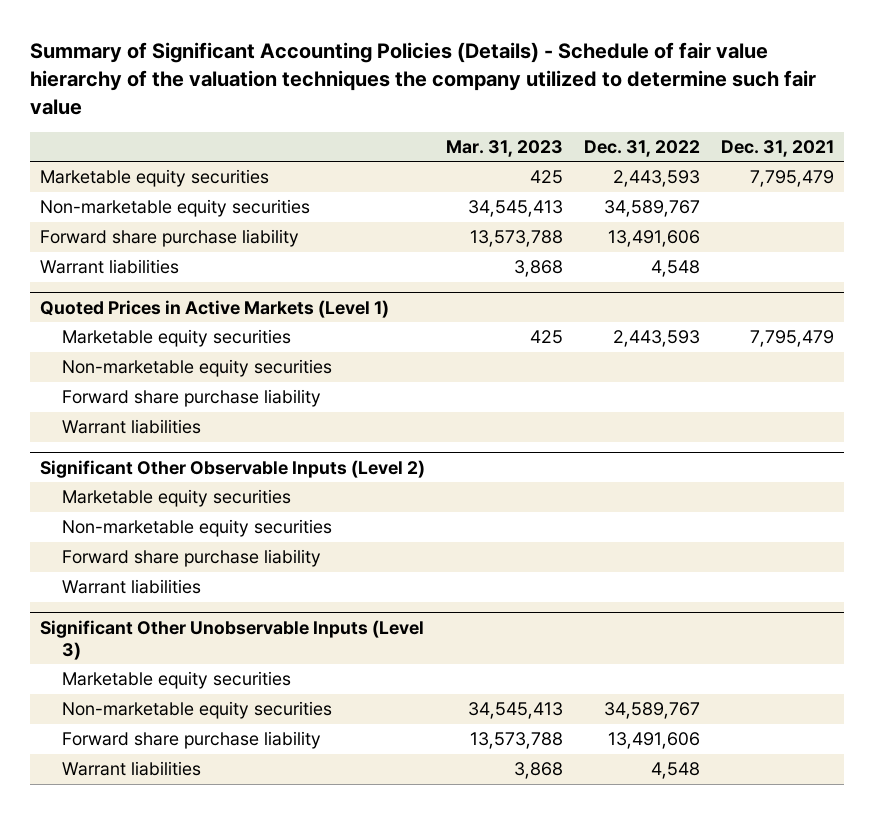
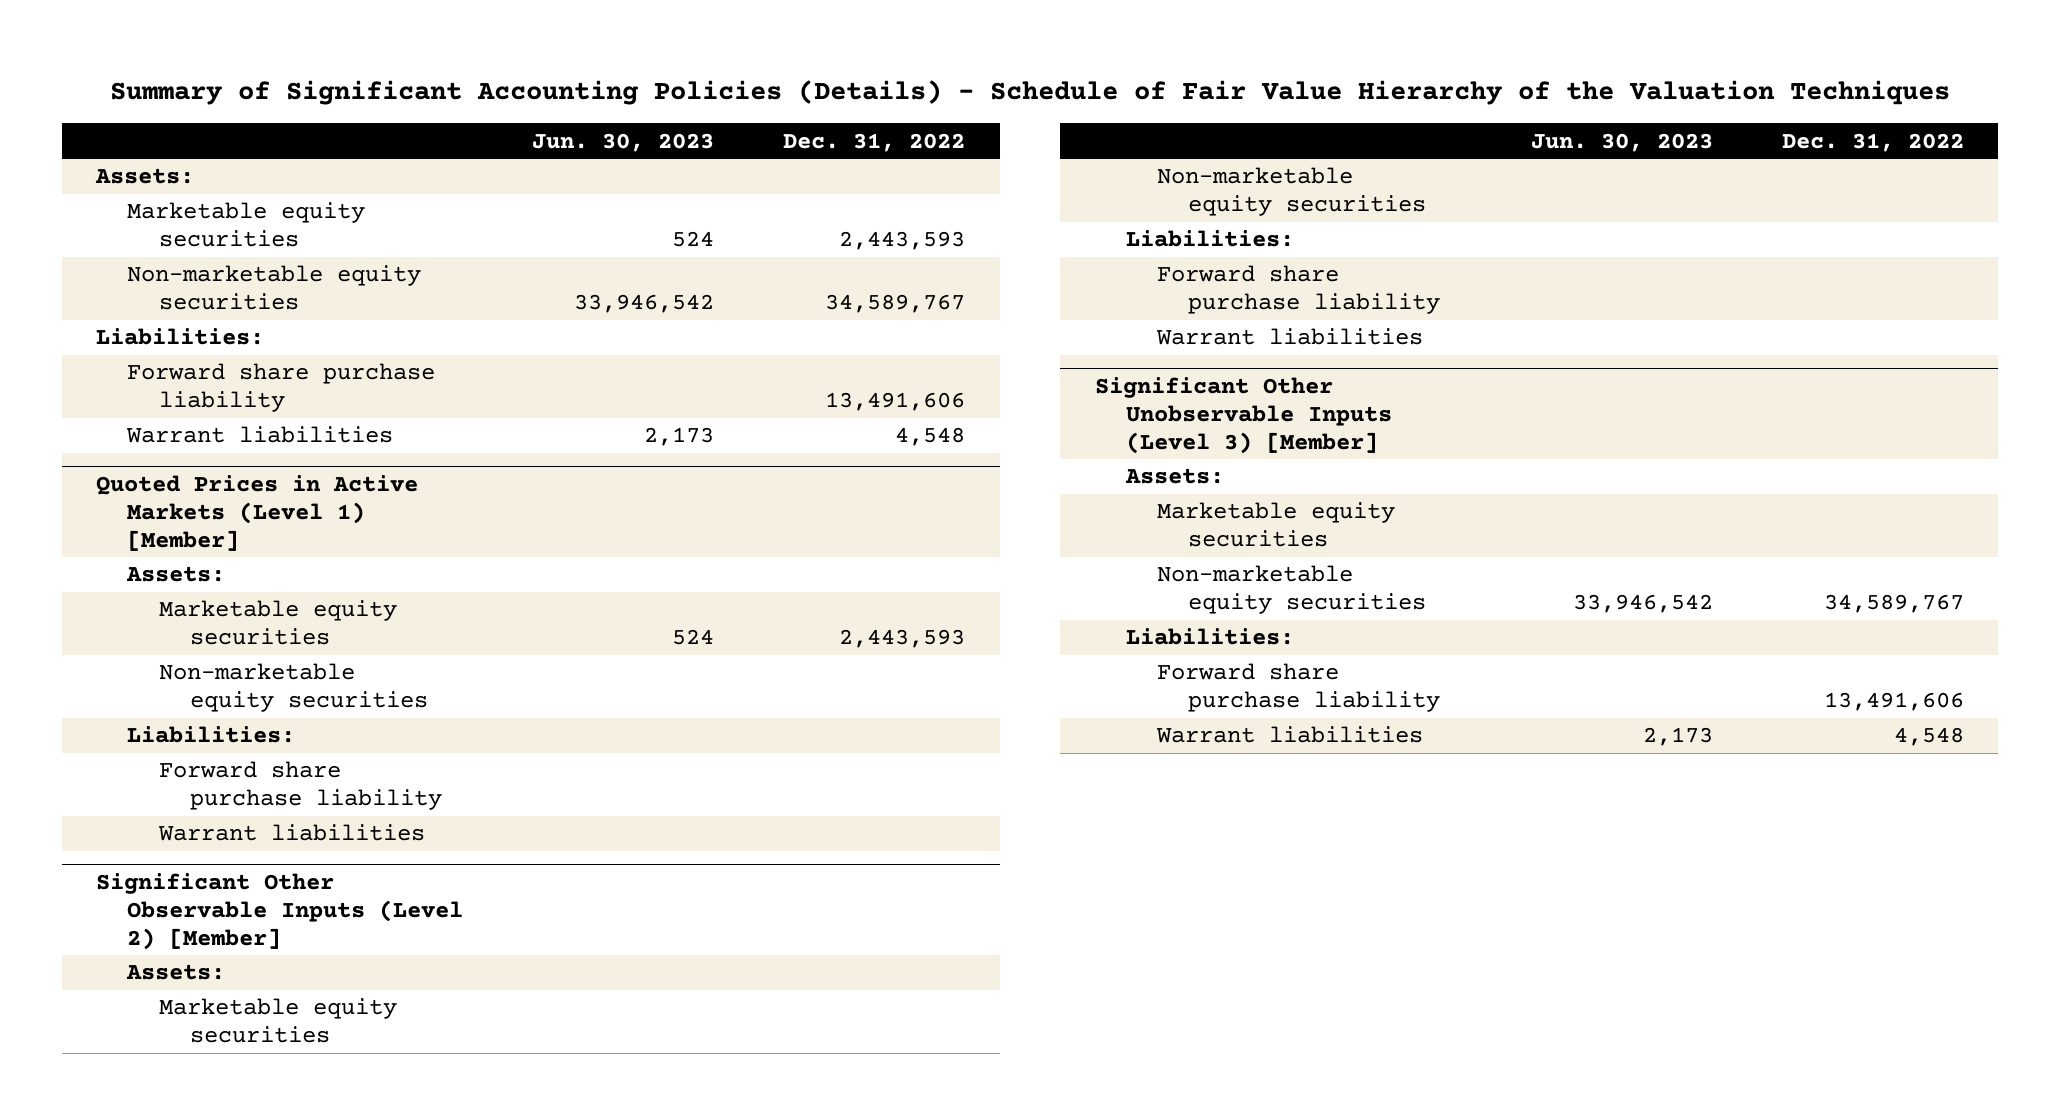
[29,41,816,115] Summary of Significant Accounting Policies (Details) - Schedule of fair value hierarchy of the valuation techniques the company utilized to determine such fair value -> [109,80,1950,106] Summary of Significant Accounting Policies (Details) - Schedule of Fair Value Hierarchy of the Valuation Techniques
[446,139,564,157] Mar. 31, 2023 -> none
[720,139,834,157] Dec. 31, 2021 -> none
none -> [532,132,715,152] Jun. 30, 2023
none -> [95,168,195,185] Assets:
none -> [96,328,265,346] Liabilities:
[40,299,390,318] Quoted Prices in Active Markets (Level 1) -> [96,475,419,551] Quoted Prices in Active Markets (Level 1) [Member]
none -> [126,566,226,583] Assets:
none -> [127,726,296,744] Liabilities:
[40,459,426,478] Significant Other Observable Inputs (Level 2) -> [96,873,464,950] Significant Other Observable Inputs (Level 2) [Member]
none -> [126,964,226,981] Assets:
none -> [1125,230,1294,248] Liabilities:
[40,619,425,660] Significant Other Unobservable Inputs (Level 3) -> [1094,377,1392,454] Significant Other Unobservable Inputs (Level 3) [Member]
none -> [1124,468,1224,485] Assets:
none -> [1125,628,1294,646] Liabilities:

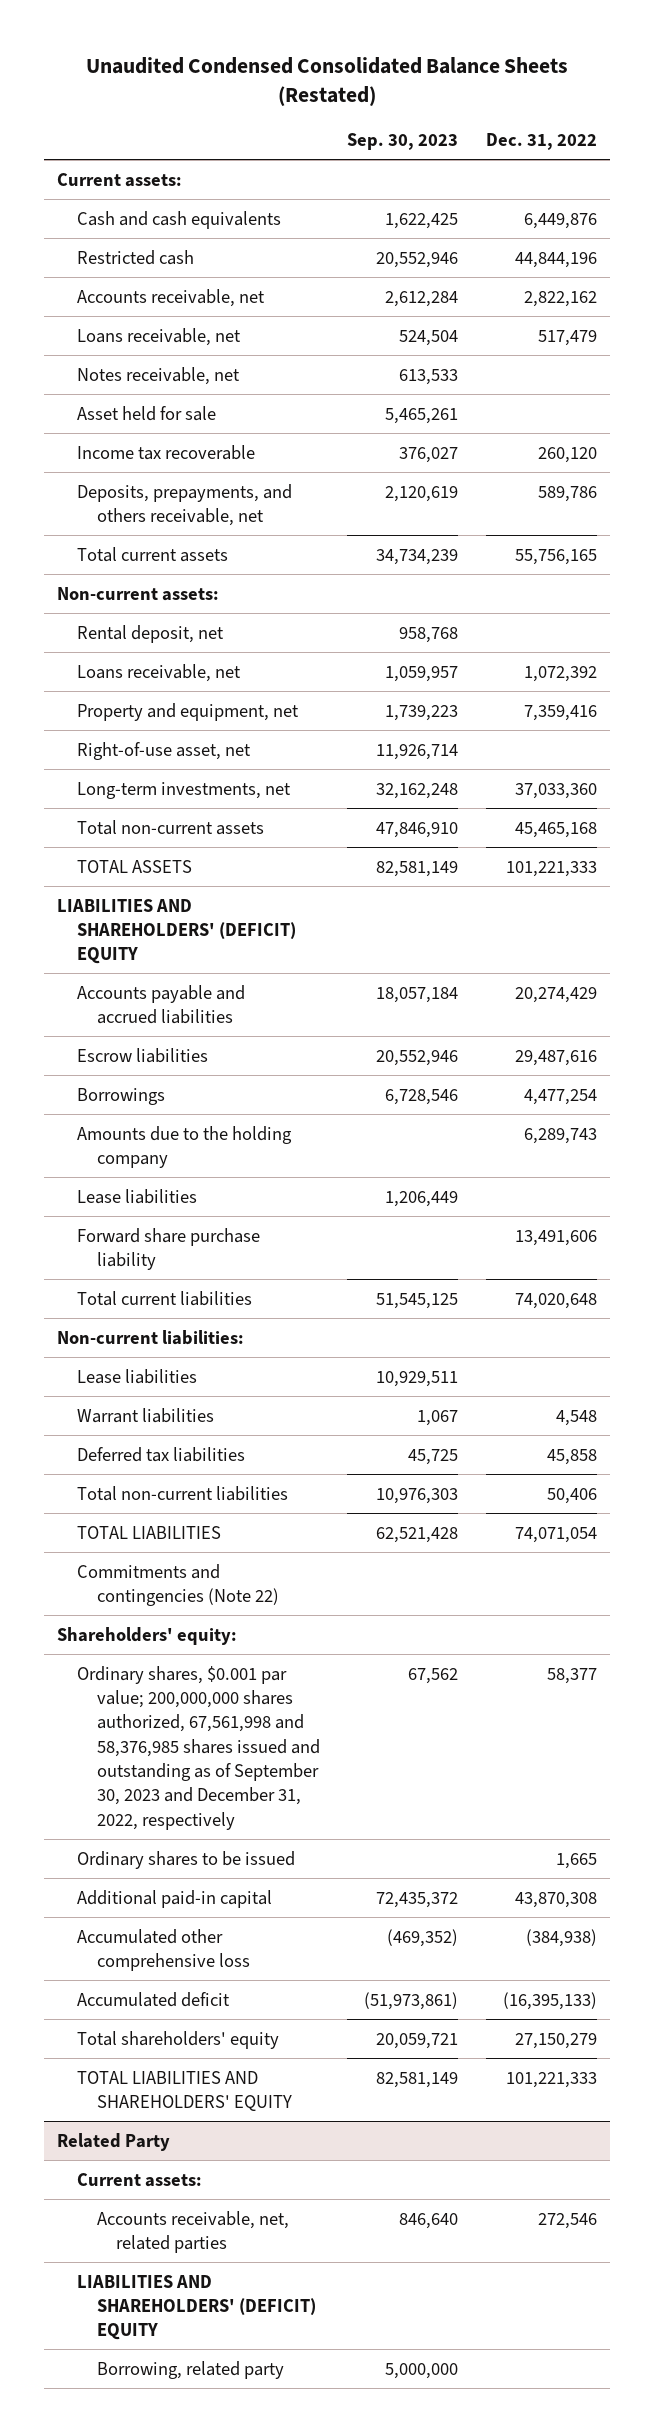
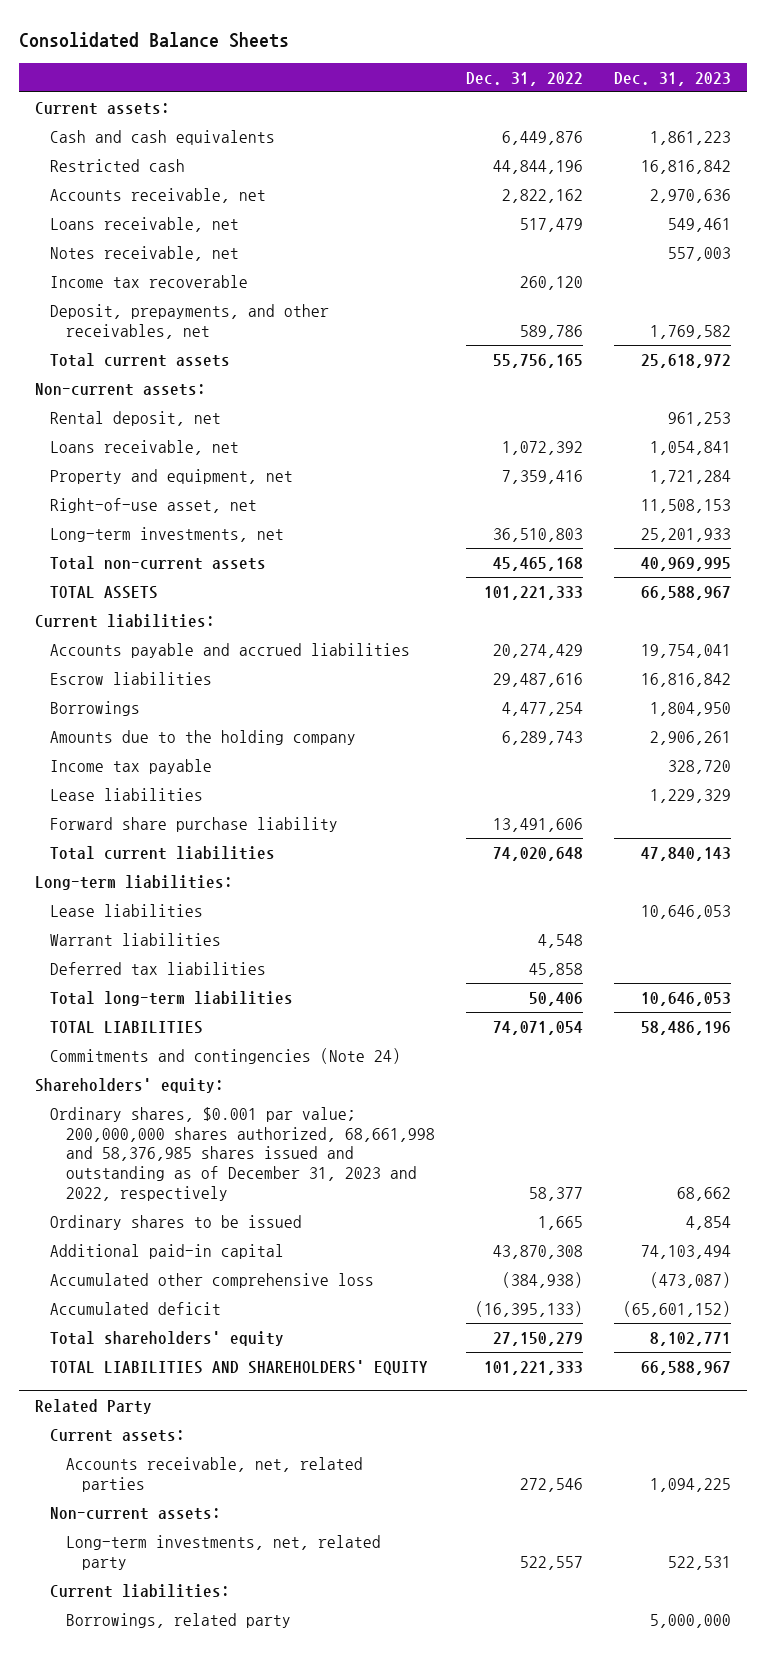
[85,56,568,106] Unaudited Condensed Consolidated Balance Sheets (Restated) -> [19,31,290,48] Consolidated Balance Sheets
[347,133,459,151] Sep. 30, 2023 -> none
none -> [614,71,732,86] Dec. 31, 2023
[77,405,217,421] Asset held for sale -> none
[77,483,293,526] Deposits, prepayments, and others receivable, net -> [50,303,330,339] Deposit, prepayments, and other receivables, net
[514,782,597,799] 37,033,360 -> [493,527,584,542] 36,510,803
[57,898,297,965] LIABILITIES AND SHAREHOLDERS' (DEFICIT) EQUITY -> none
none -> [34,613,215,628] Current liabilities:
none -> [50,758,213,774] Income tax payable
[57,1329,245,1345] Non-current liabilities: -> [34,874,233,890] Long-term liabilities:
[77,1485,289,1501] Total non-current liabilities -> [50,990,294,1006] Total long-term liabilities
[77,1563,279,1606] Commitments and contingencies (Note 22) -> [50,1047,402,1064] Commitments and contingencies (Note 24)
[77,1665,320,1830] Ordinary shares, $0.001 par value; 200,000,000 shares authorized, 67,561,998 and 58,376,985 shares issued and outstanding as of September 30, 2023 and December 31, 2022, respectively -> [50,1106,436,1201] Ordinary shares, $0.001 par value; 200,000,000 shares authorized, 68,661,998 and 58,376,985 shares issued and outstanding as of December 31, 2023 and 2022, respectively
[77,2274,316,2341] LIABILITIES AND SHAREHOLDERS' (DEFICIT) EQUITY -> none
none -> [50,1506,222,1520] Non-current assets:
none -> [66,1534,382,1570] Long-term investments, net, related party
none -> [50,1583,231,1598] Current liabilities:
[96,2360,284,2379] Borrowing, related party -> [66,1612,292,1628] Borrowings, related party

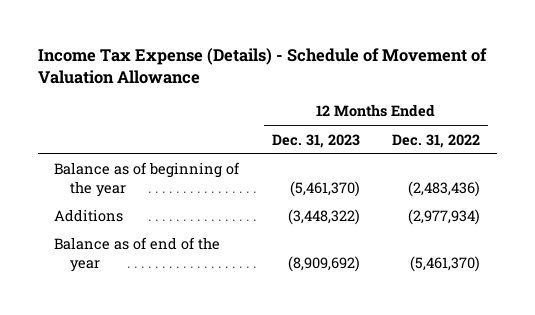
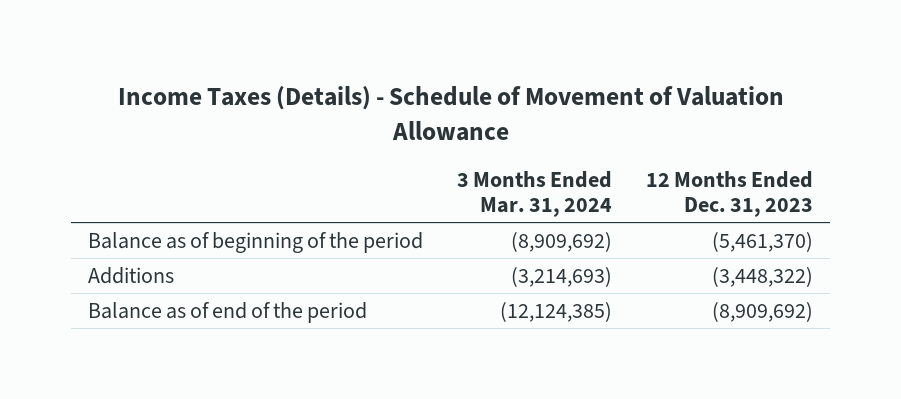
[38,47,488,84] Income Tax Expense (Details) - Schedule of Movement of Valuation Allowance -> [117,86,784,141] Income Taxes (Details) - Schedule of Movement of Valuation Allowance
[392,133,481,148] Dec. 31, 2022 -> none
none -> [457,170,613,218] 3 Months Ended Mar. 31, 2024
[54,162,241,197] Balance as of beginning of the year -> [88,231,424,253] Balance as of beginning of the period
[54,237,221,272] Balance as of end of the year -> [88,301,368,323] Balance as of end of the period

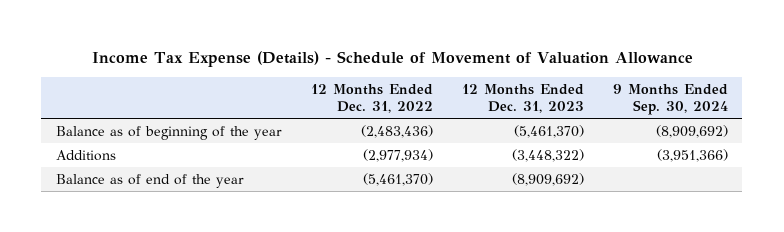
[117,86,784,141] Income Taxes (Details) - Schedule of Movement of Valuation Allowance -> [91,51,693,68] Income Tax Expense (Details) - Schedule of Movement of Valuation Allowance
[457,170,613,218] 3 Months Ended Mar. 31, 2024 -> none
none -> [310,84,433,113] 12 Months Ended Dec. 31, 2022
none -> [612,84,728,115] 9 Months Ended Sep. 30, 2024
[88,231,424,253] Balance as of beginning of the period -> [55,125,282,140] Balance as of beginning of the year
[88,301,368,323] Balance as of end of the period -> [55,173,244,188] Balance as of end of the year

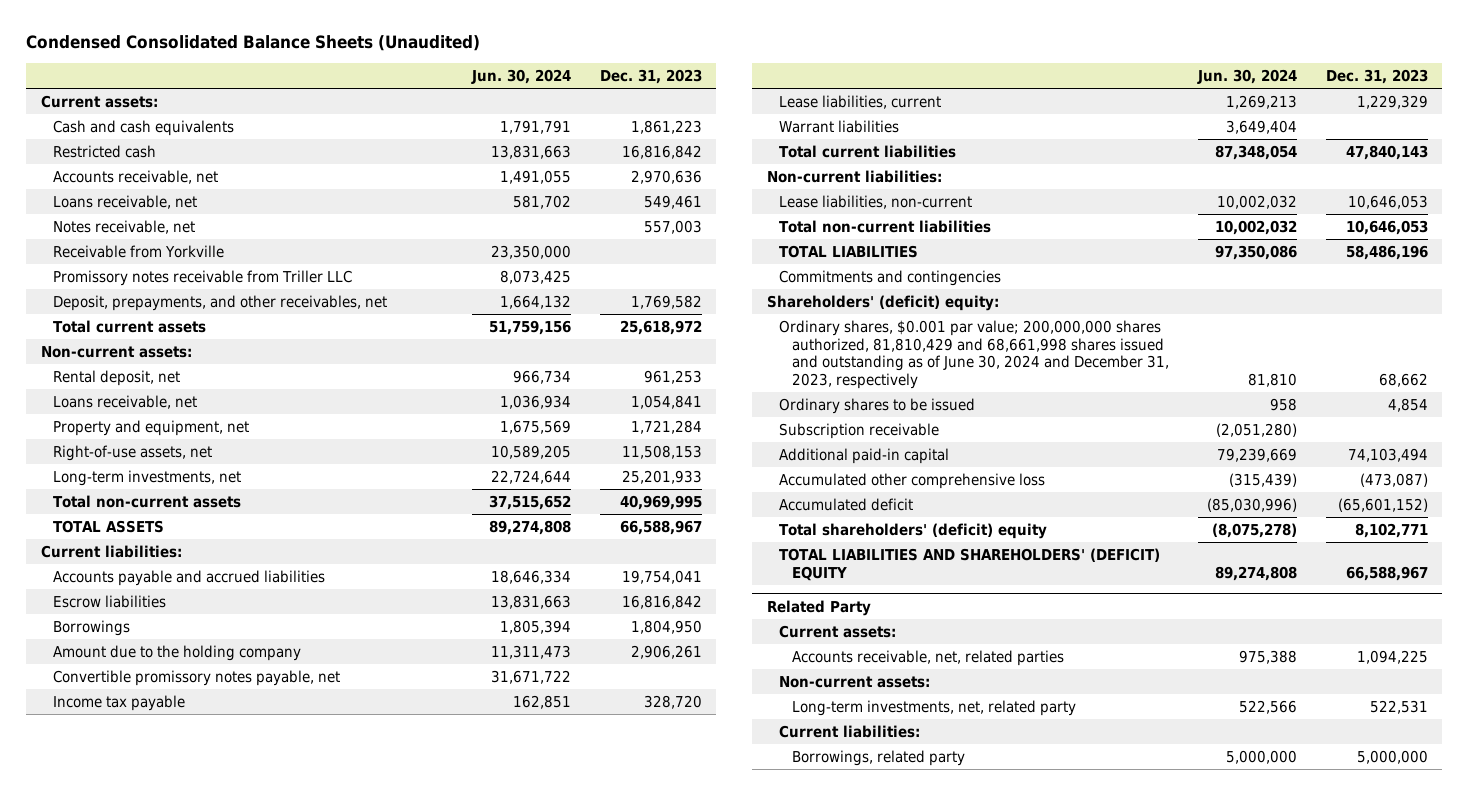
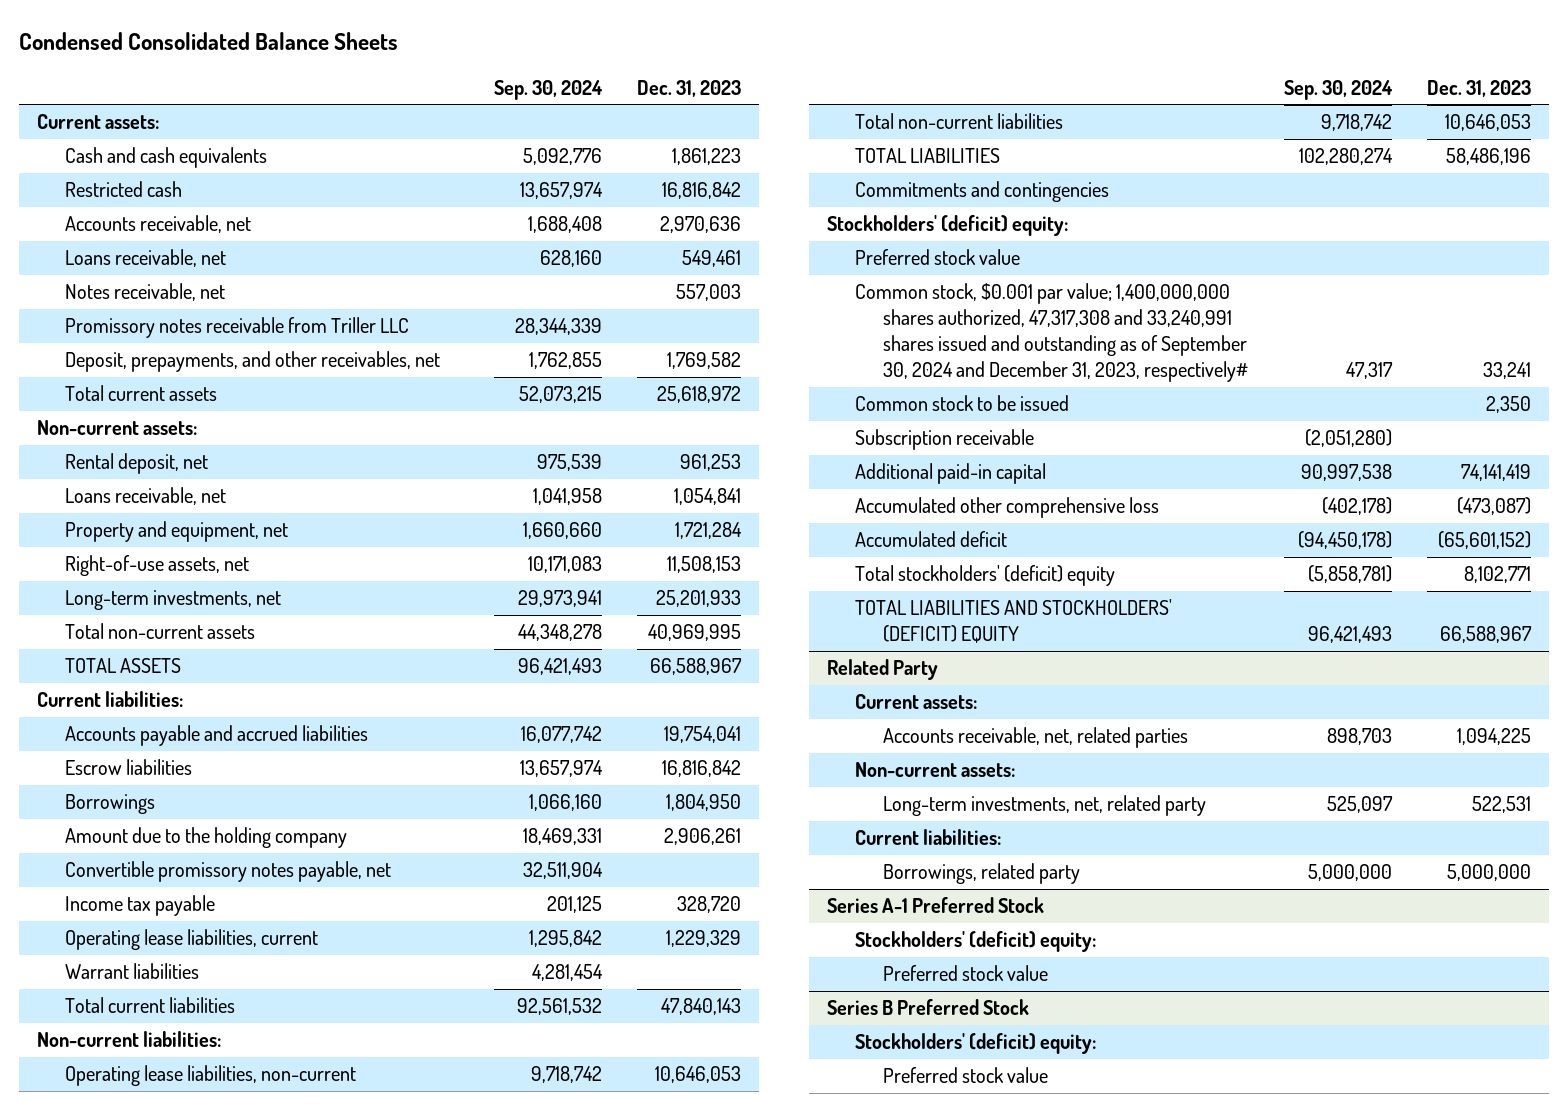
[26,35,481,52] Condensed Consolidated Balance Sheets (Unaudited) -> [19,32,399,51] Condensed Consolidated Balance Sheets
[470,68,571,84] Jun. 30, 2024 -> none
none -> [493,79,603,100] Sep. 30, 2024
[53,244,225,258] Receivable from Yorkville -> none
[779,94,942,109] Lease liabilities, current -> [64,929,318,951] Operating lease liabilities, current
[779,194,973,209] Lease liabilities, non-current -> [64,1065,356,1087] Operating lease liabilities, non-current
[779,397,976,414] Ordinary shares to be issued -> none
[766,294,999,311] Shareholders' (deficit) equity: -> [827,215,1069,237] Stockholders' (deficit) equity:
none -> [855,249,1021,266] Preferred stock value
[779,319,1169,389] Ordinary shares, $0.001 par value; 200,000,000 shares authorized, 81,810,429 and 68,661,998 shares issued and outstanding as of June 30, 2024 and December 31, 2023, respectively -> [855,283,1249,383] Common stock, $0.001 par value; 1,400,000,000 shares authorized, 47,317,308 and 33,240,991 shares issued and outstanding as of September 30, 2024 and December 31, 2023, respectively#
[1378,372,1428,387] 68,662 -> [1483,362,1532,380] 33,241
none -> [855,395,1070,412] Common stock to be issued
[1347,447,1428,462] 74,103,494 -> [1461,464,1532,482] 74,141,419
[779,522,1048,539] Total shareholders' (deficit) equity -> [855,565,1116,587] Total stockholders' (deficit) equity
[779,547,1161,581] TOTAL LIABILITIES AND SHAREHOLDERS' (DEFICIT) EQUITY -> [855,599,1173,644] TOTAL LIABILITIES AND STOCKHOLDERS' (DEFICIT) EQUITY
none -> [827,897,1045,914] Series A-1 Preferred Stock
none -> [855,931,1097,953] Stockholders' (deficit) equity:
none -> [883,965,1049,982] Preferred stock value
none -> [827,999,1030,1016] Series B Preferred Stock
none -> [855,1033,1097,1055] Stockholders' (deficit) equity:
none -> [883,1067,1049,1084] Preferred stock value

